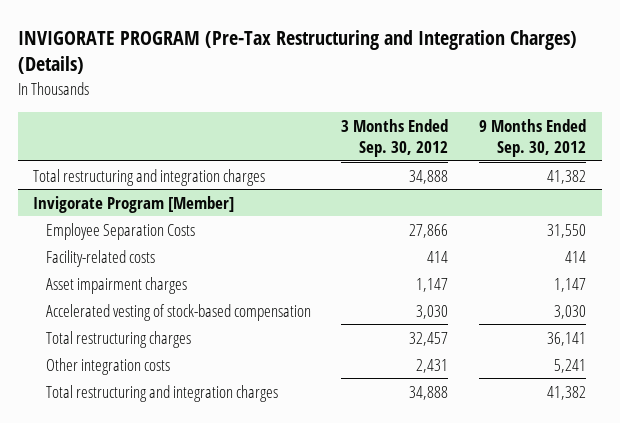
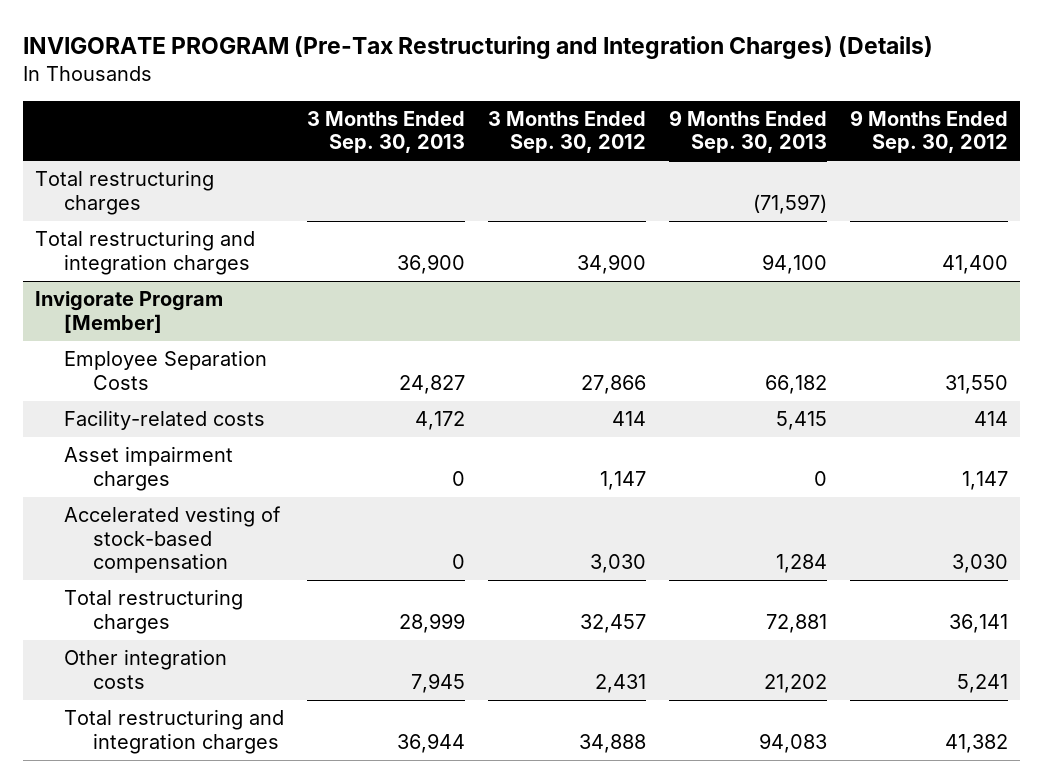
none -> [306,110,465,154] 3 Months Ended Sep. 30, 2013
none -> [669,109,828,154] 9 Months Ended Sep. 30, 2013
none -> [34,170,214,215] Total restructuring charges
[409,169,449,184] 34,888 -> [577,253,647,274] 34,900
[547,169,587,184] 41,382 -> [942,254,1009,274] 41,400

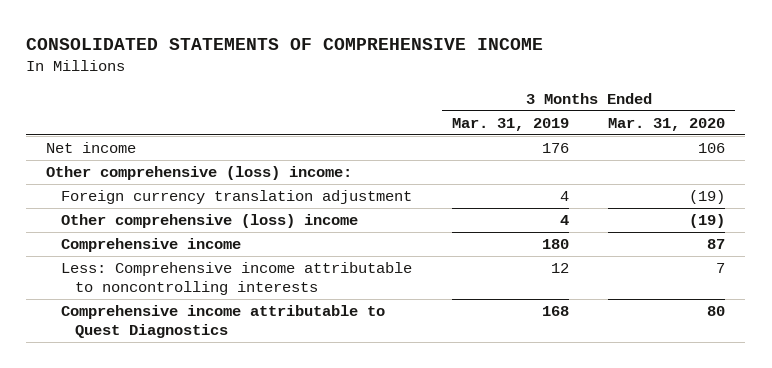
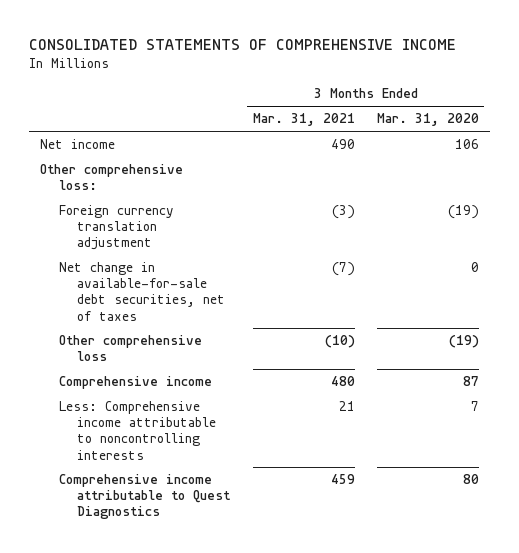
[451,117,569,131] Mar. 31, 2019 -> none
none -> [252,113,355,127] Mar. 31, 2021
[46,166,353,181] Other comprehensive (loss) income: -> [40,164,184,191] Other comprehensive loss:
none -> [58,262,226,321] Net change in available-for-sale debt securities, net of taxes
[60,214,358,229] Other comprehensive (loss) income -> [58,335,202,362] Other comprehensive loss

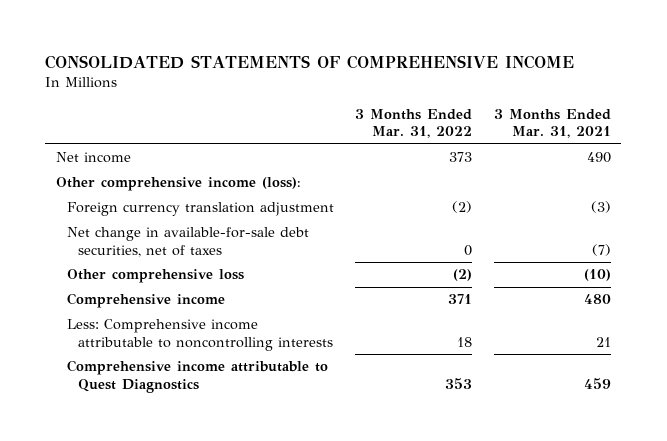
[376,113,479,127] Mar. 31, 2020 -> none
none -> [355,108,473,139] 3 Months Ended Mar. 31, 2022
[40,164,184,191] Other comprehensive loss: -> [56,177,302,192] Other comprehensive income (loss):

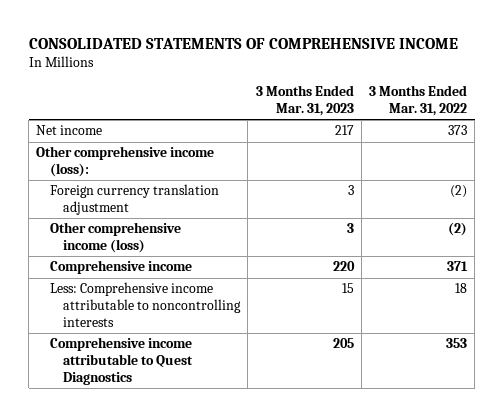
[493,108,611,139] 3 Months Ended Mar. 31, 2021 -> none
none -> [255,84,354,116] 3 Months Ended Mar. 31, 2023
[67,227,310,257] Net change in available-for-sale debt securities, net of taxes -> none
[67,269,245,284] Other comprehensive loss -> [49,222,181,254] Other comprehensive income (loss)

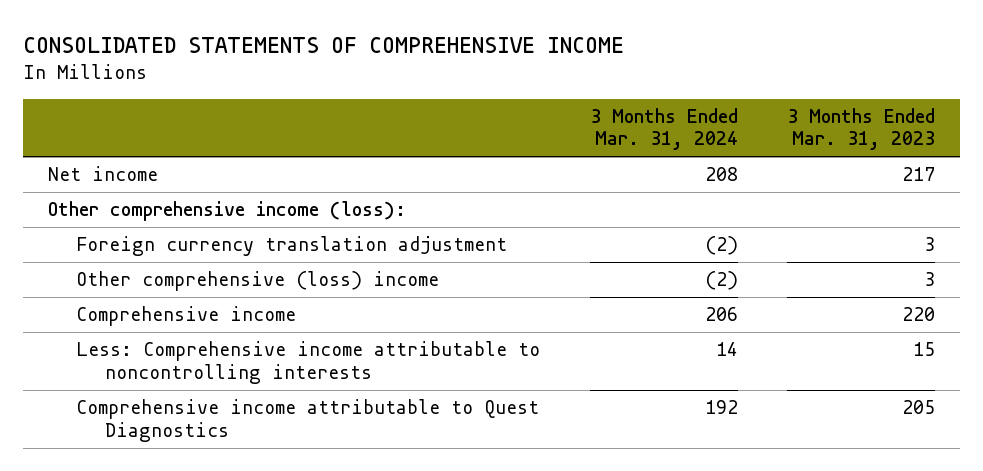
[368,84,467,116] 3 Months Ended Mar. 31, 2022 -> none
none -> [589,107,738,151] 3 Months Ended Mar. 31, 2024
[49,222,181,254] Other comprehensive income (loss) -> [76,271,440,292] Other comprehensive (loss) income

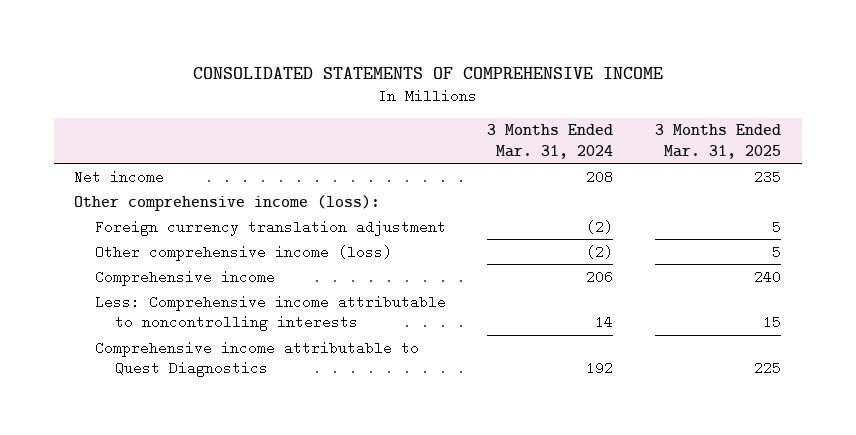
[787,107,936,151] 3 Months Ended Mar. 31, 2023 -> none
none -> [655,124,782,159] 3 Months Ended Mar. 31, 2025
[76,271,440,292] Other comprehensive (loss) income -> [94,244,392,261] Other comprehensive income (loss)

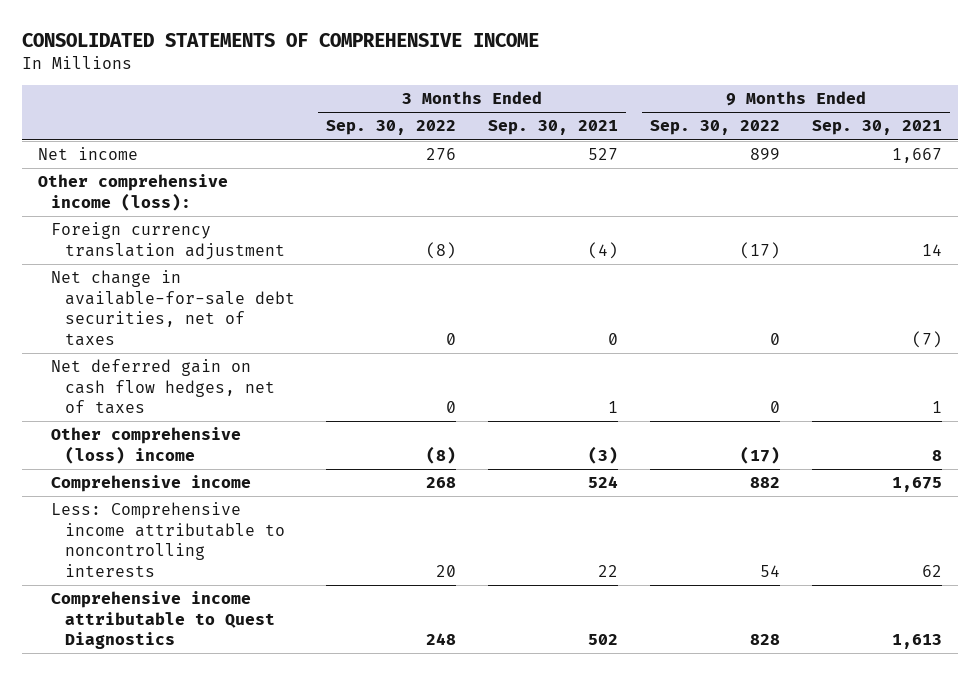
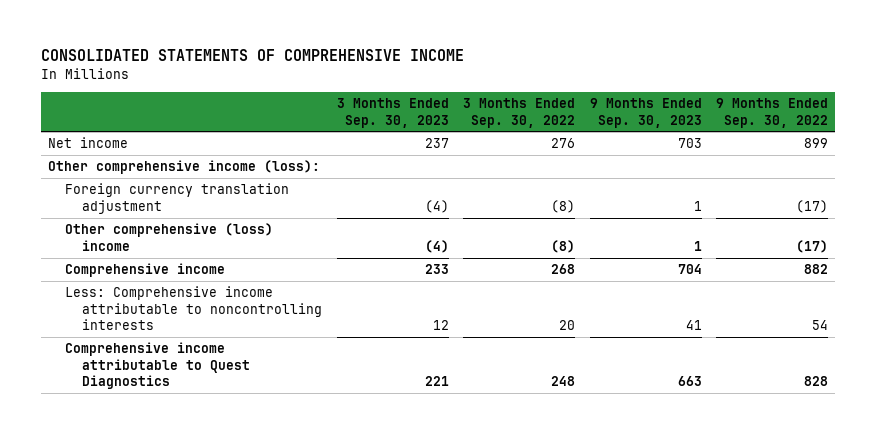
[488,120,619,136] Sep. 30, 2021 -> none
[811,120,942,136] Sep. 30, 2021 -> none
none -> [336,98,449,128] 3 Months Ended Sep. 30, 2023
none -> [589,98,702,128] 9 Months Ended Sep. 30, 2023
[51,270,295,346] Net change in available-for-sale debt securities, net of taxes -> none
[51,359,275,415] Net deferred gain on cash flow hedges, net of taxes -> none

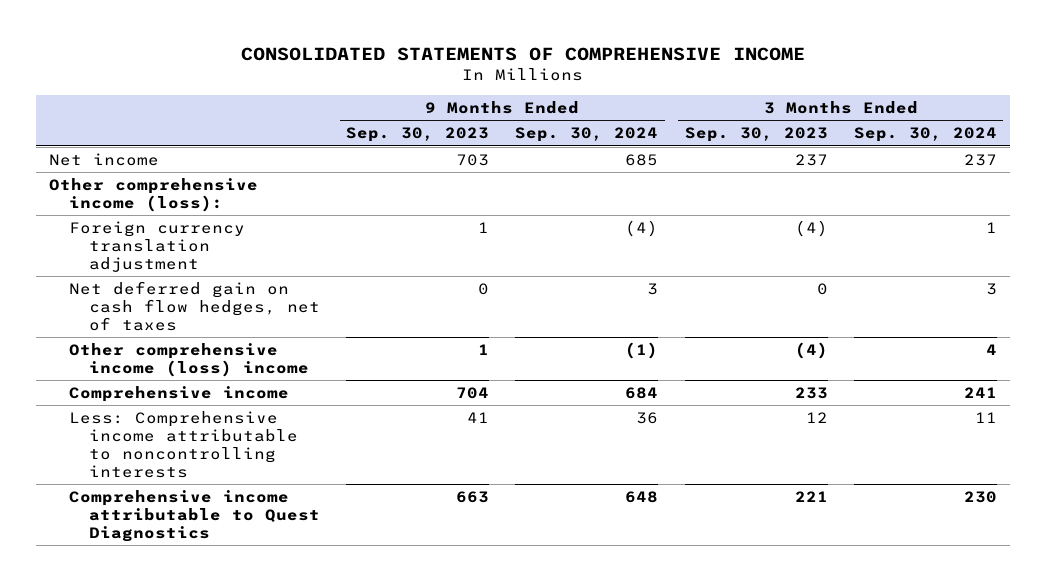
[463,98,576,128] 3 Months Ended Sep. 30, 2022 -> none
[716,98,829,128] 9 Months Ended Sep. 30, 2022 -> none
none -> [515,127,659,143] Sep. 30, 2024
none -> [853,127,997,143] Sep. 30, 2024
none -> [69,280,320,331] Net deferred gain on cash flow hedges, net of taxes
[65,223,274,251] Other comprehensive (loss) income -> [69,342,309,377] Other comprehensive income (loss) income

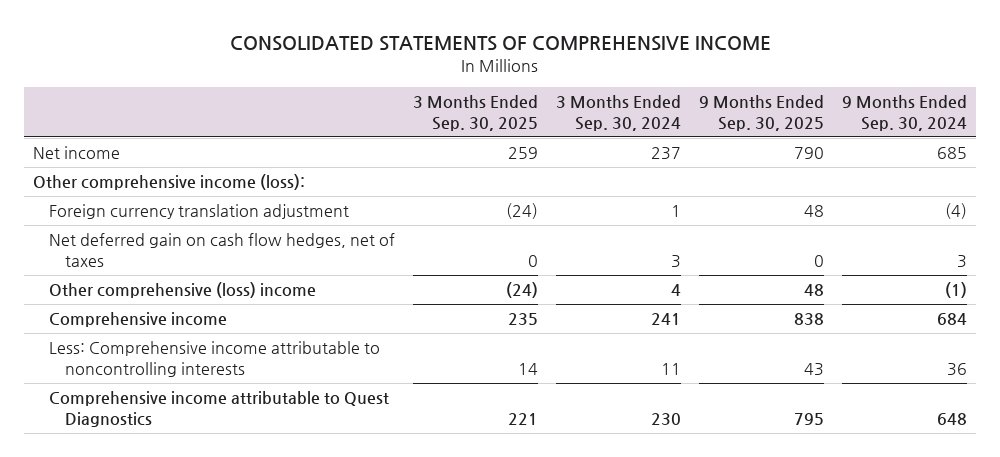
[346,127,490,143] Sep. 30, 2023 -> none
[684,127,828,143] Sep. 30, 2023 -> none
none -> [413,95,539,132] 3 Months Ended Sep. 30, 2025
none -> [699,95,825,132] 9 Months Ended Sep. 30, 2025
[69,342,309,377] Other comprehensive income (loss) income -> [49,282,317,299] Other comprehensive (loss) income

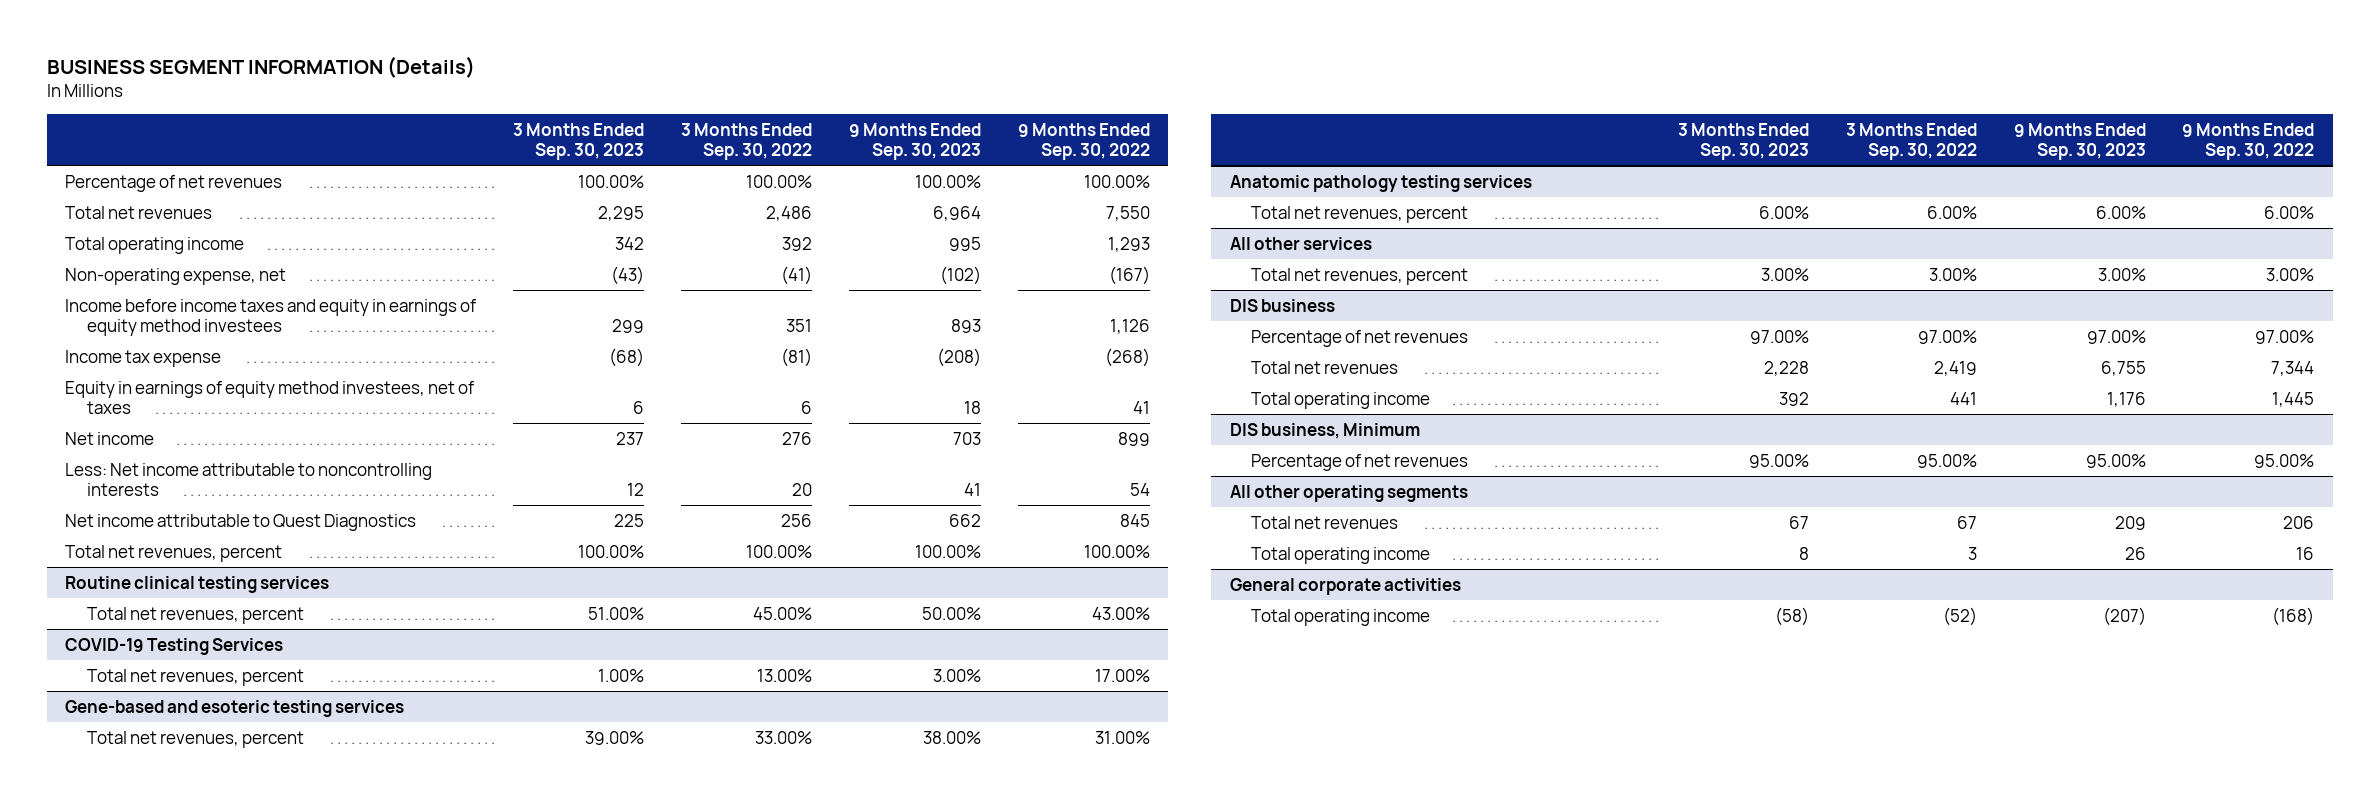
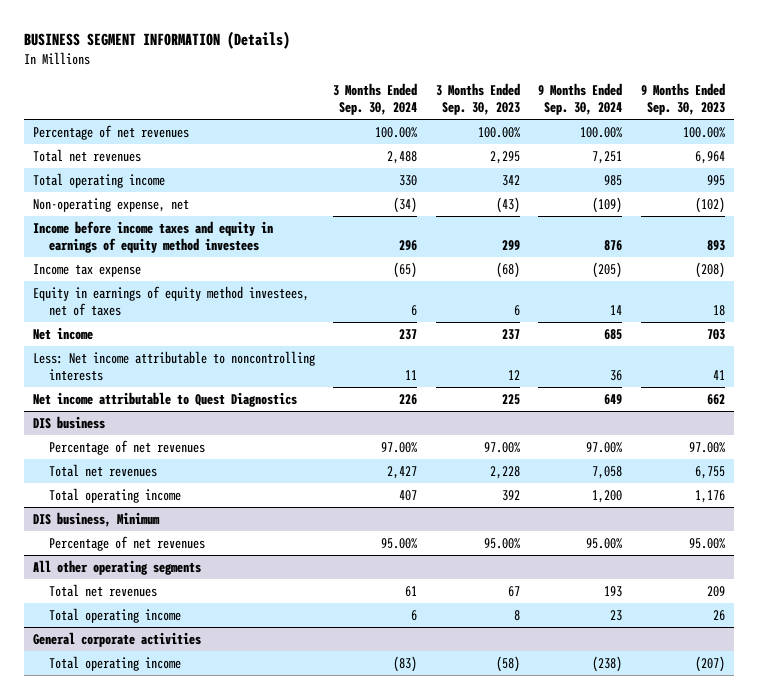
[681,122,813,161] 3 Months Ended Sep. 30, 2022 -> none
[1017,122,1150,161] 9 Months Ended Sep. 30, 2022 -> none
none -> [333,82,418,116] 3 Months Ended Sep. 30, 2024
none -> [538,82,623,116] 9 Months Ended Sep. 30, 2024
[65,544,283,562] Total net revenues, percent -> none
[65,575,330,593] Routine clinical testing services -> none
[86,606,304,624] Total net revenues, percent -> none
[65,637,284,655] COVID-19 Testing Services -> none
[86,668,304,686] Total net revenues, percent -> none
[65,699,405,717] Gene-based and esoteric testing services -> none
[86,730,304,748] Total net revenues, percent -> none
[1229,174,1532,192] Anatomic pathology testing services -> none
[1251,205,1469,223] Total net revenues, percent -> none
[1229,236,1372,250] All other services -> none
[1251,267,1469,285] Total net revenues, percent -> none

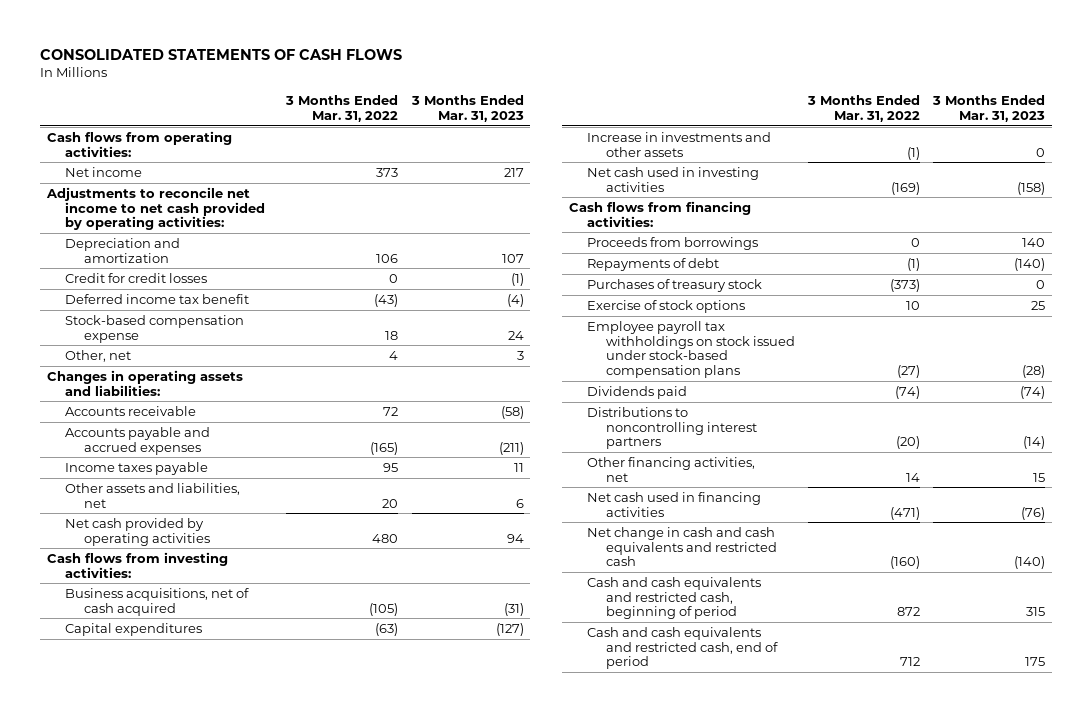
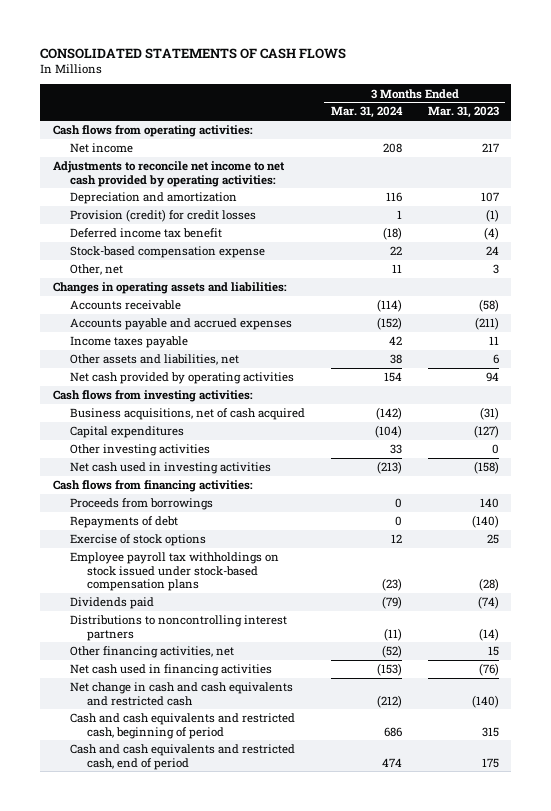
[285,94,399,122] 3 Months Ended Mar. 31, 2022 -> none
none -> [330,106,403,119] Mar. 31, 2024
[65,272,208,283] Credit for credit losses -> [69,209,256,223] Provision (credit) for credit losses
[587,131,772,157] Increase in investments and other assets -> [69,444,210,457] Other investing activities
[587,278,763,292] Purchases of treasury stock -> none

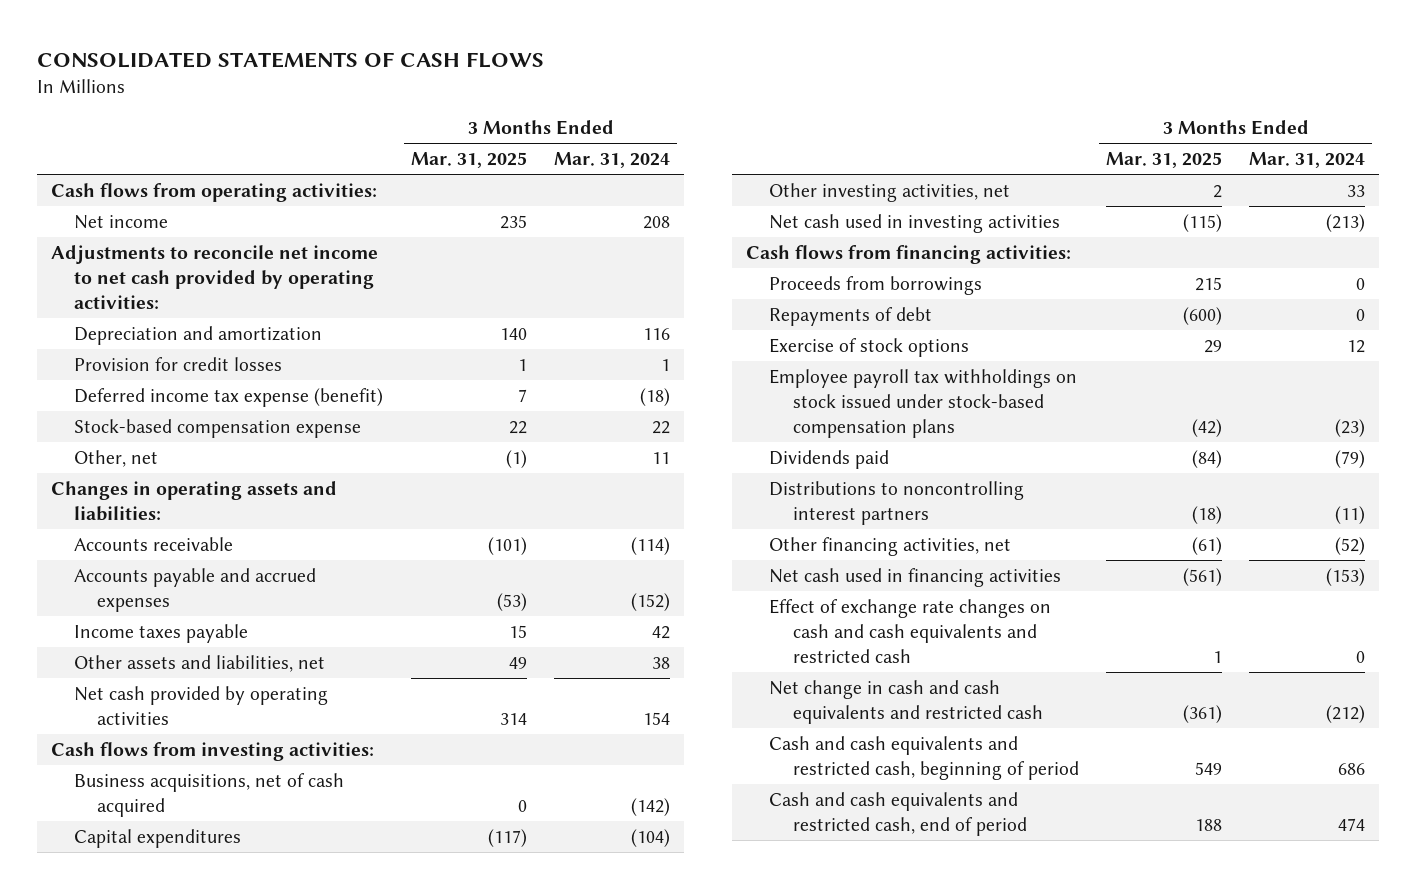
[427,106,499,119] Mar. 31, 2023 -> none
none -> [410,151,527,168] Mar. 31, 2025
[69,209,256,223] Provision (credit) for credit losses -> [74,356,283,371] Provision for credit losses
[69,228,222,239] Deferred income tax benefit -> [74,387,384,407] Deferred income tax expense (benefit)
[69,444,210,457] Other investing activities -> [769,182,1011,202] Other investing activities, net
none -> [769,598,1052,663] Effect of exchange rate changes on cash and cash equivalents and restricted cash

